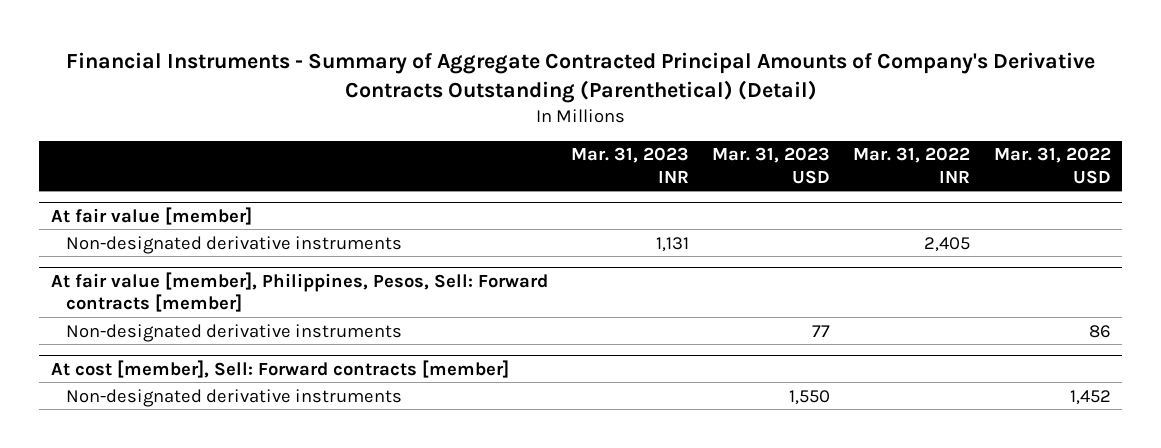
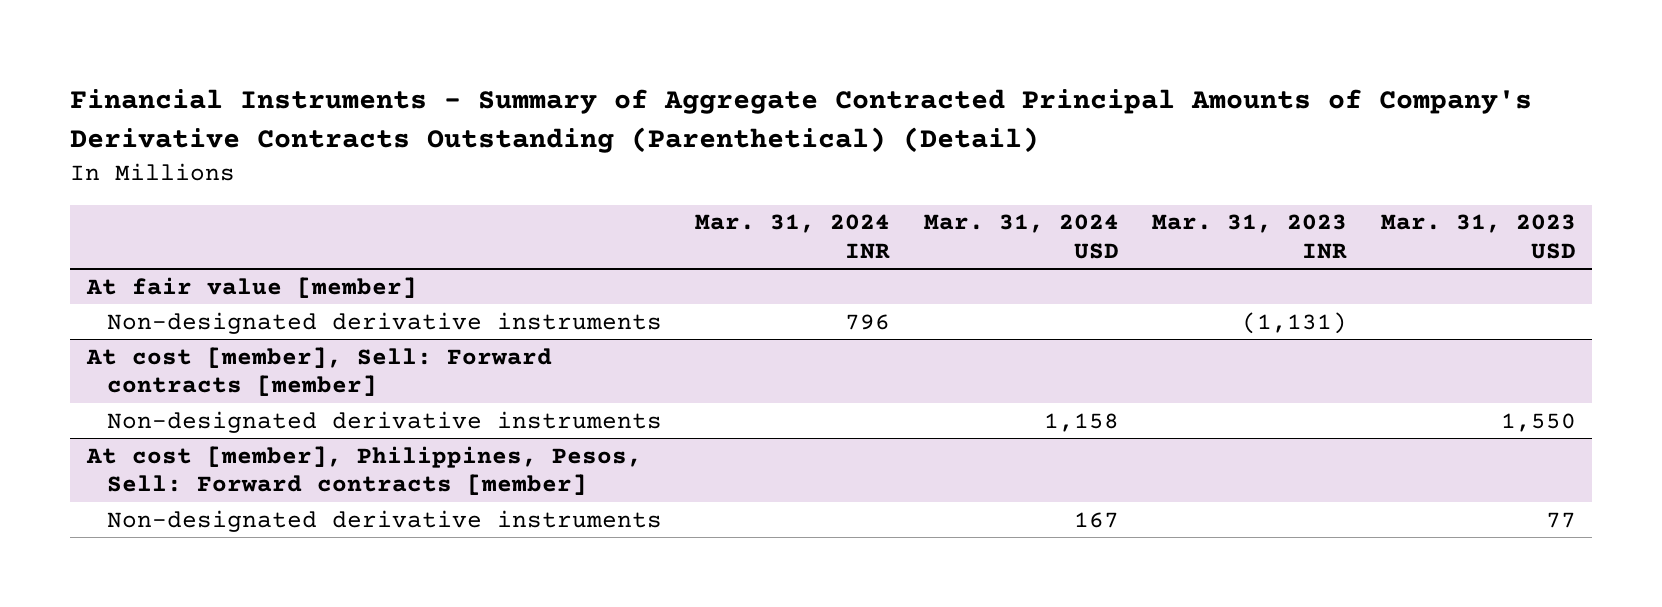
[853,147,971,183] Mar. 31, 2022 INR -> none
[993,147,1111,184] Mar. 31, 2022 USD -> none
none -> [695,214,891,259] Mar. 31, 2024 INR
none -> [923,214,1119,259] Mar. 31, 2024 USD
[50,271,548,313] At fair value [member], Philippines, Pesos, Sell: Forward contracts [member] -> none
[66,323,403,342] Non-designated derivative instruments -> none
[656,236,690,252] 1,131 -> [1242,311,1348,334] (1,131)
none -> [85,445,642,496] At cost [member], Philippines, Pesos, Sell: Forward contracts [member]
none -> [106,509,662,532] Non-designated derivative instruments

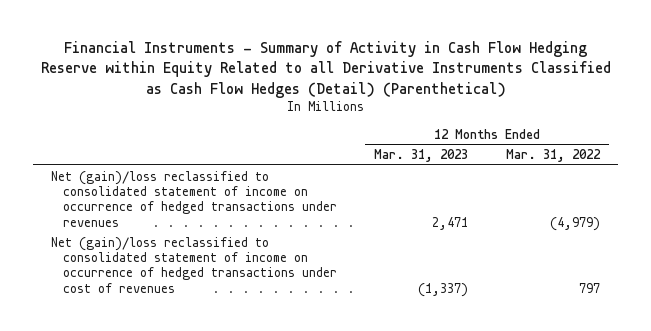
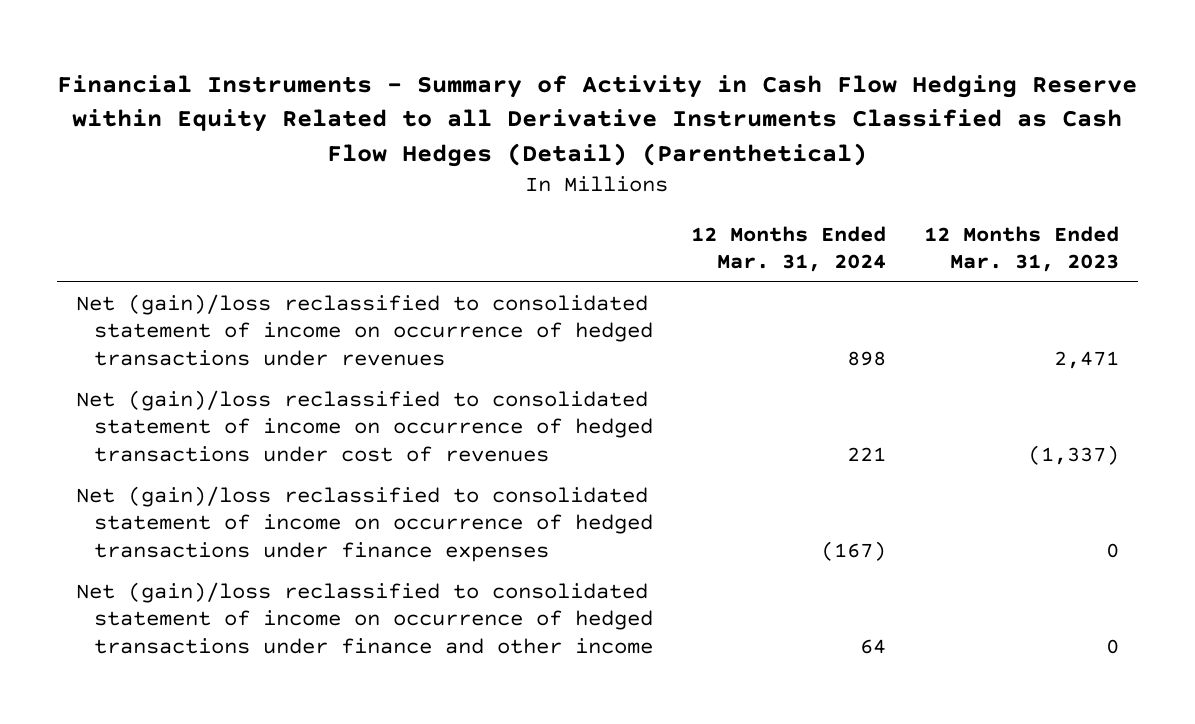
[505,149,601,163] Mar. 31, 2022 -> none
none -> [690,225,886,272] 12 Months Ended Mar. 31, 2024
none -> [76,486,653,562] Net (gain)/loss reclassified to consolidated statement of income on occurrence of hedged transactions under finance expenses
none -> [76,582,653,654] Net (gain)/loss reclassified to consolidated statement of income on occurrence of hedged transactions under finance and other income

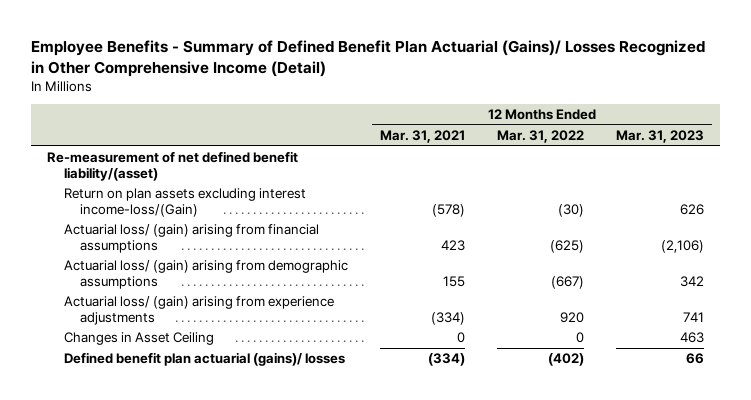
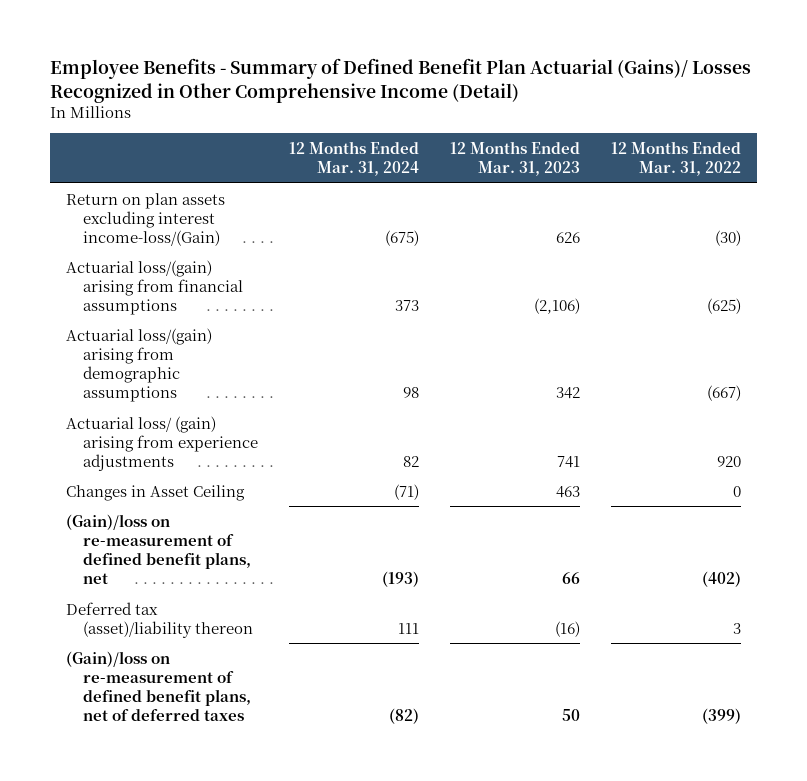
[379,130,465,144] Mar. 31, 2021 -> none
none -> [289,140,420,177] 12 Months Ended Mar. 31, 2024
[47,151,299,181] Re-measurement of net defined benefit liability/(asset) -> none
[63,224,319,253] Actuarial loss/ (gain) arising from financial assumptions -> [65,259,243,316] Actuarial loss/(gain) arising from financial assumptions
[63,260,348,289] Actuarial loss/ (gain) arising from demographic assumptions -> [65,327,212,403] Actuarial loss/(gain) arising from demographic assumptions
[63,352,345,367] Defined benefit plan actuarial (gains)/ losses -> [65,513,251,585] (Gain)/loss on re-measurement of defined benefit plans, net
none -> [65,601,253,638] Deferred tax (asset)/liability thereon
none -> [65,650,251,722] (Gain)/loss on re-measurement of defined benefit plans, net of deferred taxes

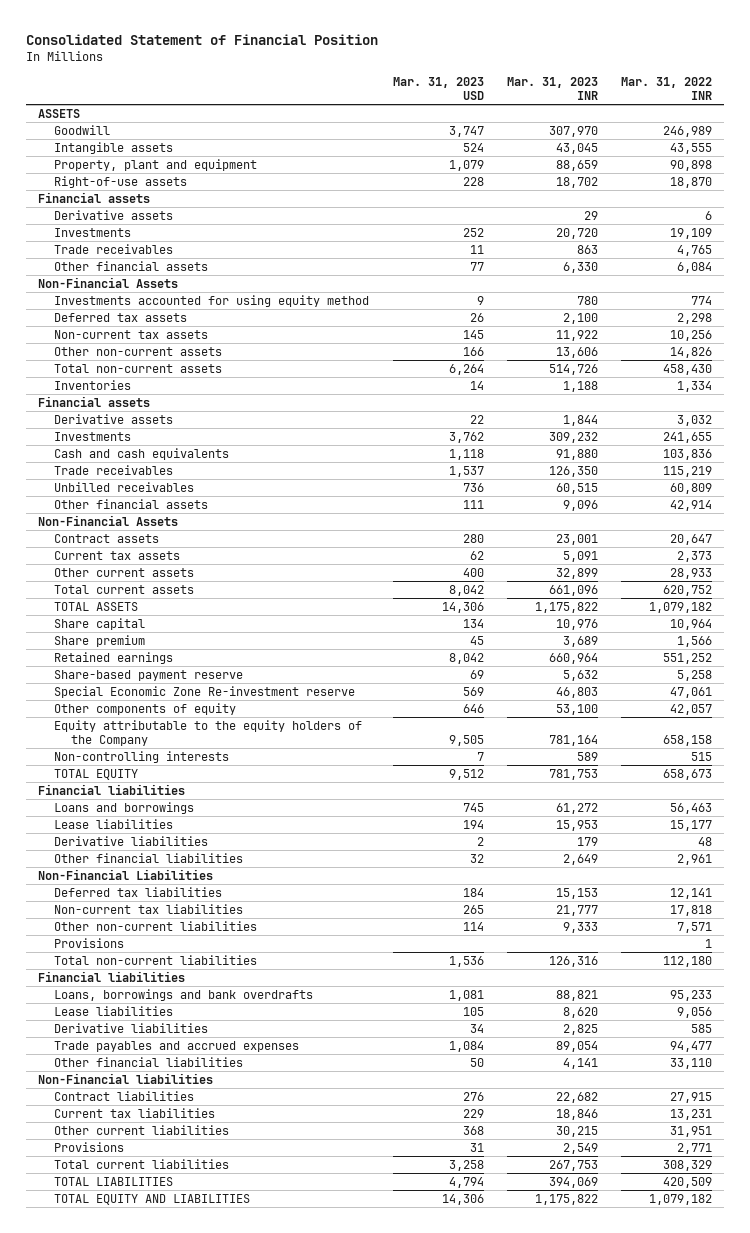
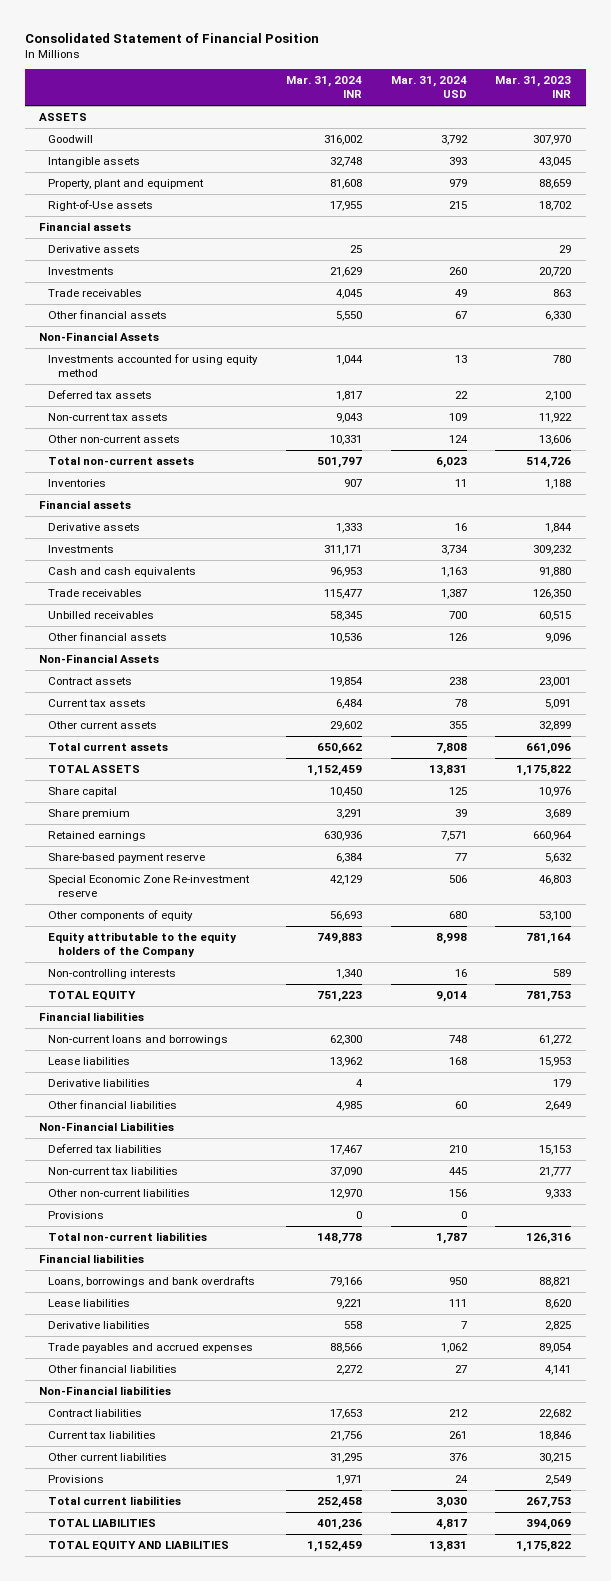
[392,76,484,100] Mar. 31, 2023 USD -> none
[621,76,713,100] Mar. 31, 2022 INR -> none
none -> [286,76,363,99] Mar. 31, 2024 INR
none -> [390,76,467,99] Mar. 31, 2024 USD
[54,176,188,189] Right-of-use assets -> [48,199,154,211] Right-of-Use assets
[54,802,195,815] Loans and borrowings -> [48,1034,229,1045] Non-current loans and borrowings

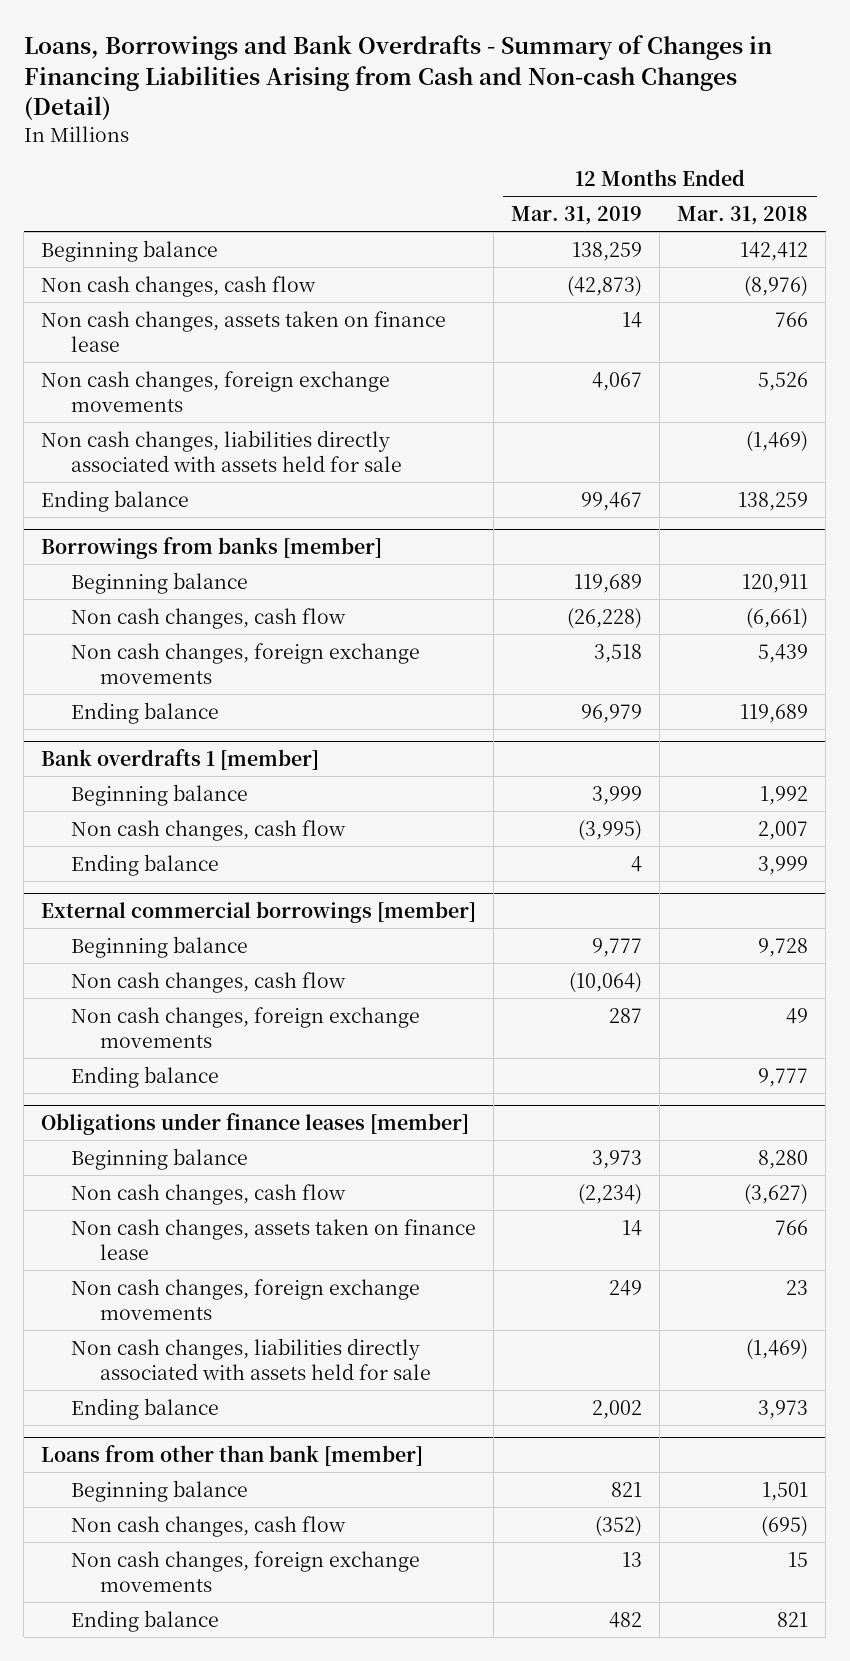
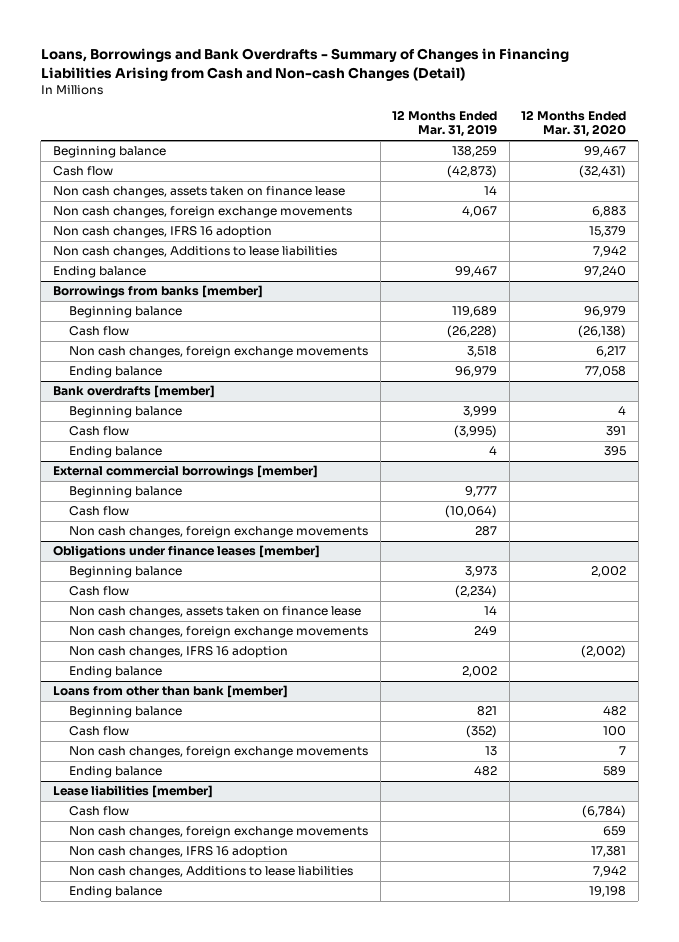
[677,205,809,225] Mar. 31, 2018 -> none
none -> [521,109,627,138] 12 Months Ended Mar. 31, 2020
[41,275,317,297] Non cash changes, cash flow -> [52,166,113,177] Cash flow
[41,429,402,472] Non cash changes, liabilities directly associated with assets held for sale -> none
none -> [52,226,272,239] Non cash changes, IFRS 16 adoption
none -> [52,246,337,259] Non cash changes, Additions to lease liabilities
[70,607,346,629] Non cash changes, cash flow -> [69,326,130,337] Cash flow
[41,749,320,771] Bank overdrafts 1 [member] -> [52,385,215,399] Bank overdrafts [member]
[70,819,346,841] Non cash changes, cash flow -> [69,426,130,437] Cash flow
[70,971,346,993] Non cash changes, cash flow -> [69,506,130,517] Cash flow
[70,1065,219,1088] Ending balance -> none
[70,1183,346,1205] Non cash changes, cash flow -> [69,586,130,597] Cash flow
[70,1337,432,1380] Non cash changes, liabilities directly associated with assets held for sale -> none
none -> [69,646,289,659] Non cash changes, IFRS 16 adoption
[70,1515,346,1537] Non cash changes, cash flow -> [69,726,130,737] Cash flow
none -> [52,785,213,799] Lease liabilities [member]
none -> [69,806,130,817] Cash flow
none -> [69,826,369,839] Non cash changes, foreign exchange movements
none -> [69,846,289,859] Non cash changes, IFRS 16 adoption
none -> [69,866,354,879] Non cash changes, Additions to lease liabilities
none -> [69,886,163,899] Ending balance

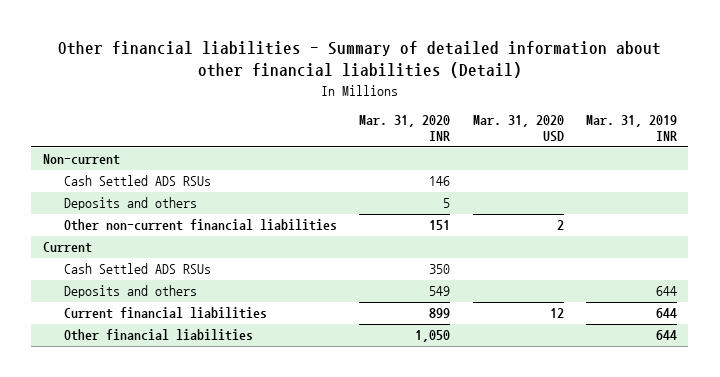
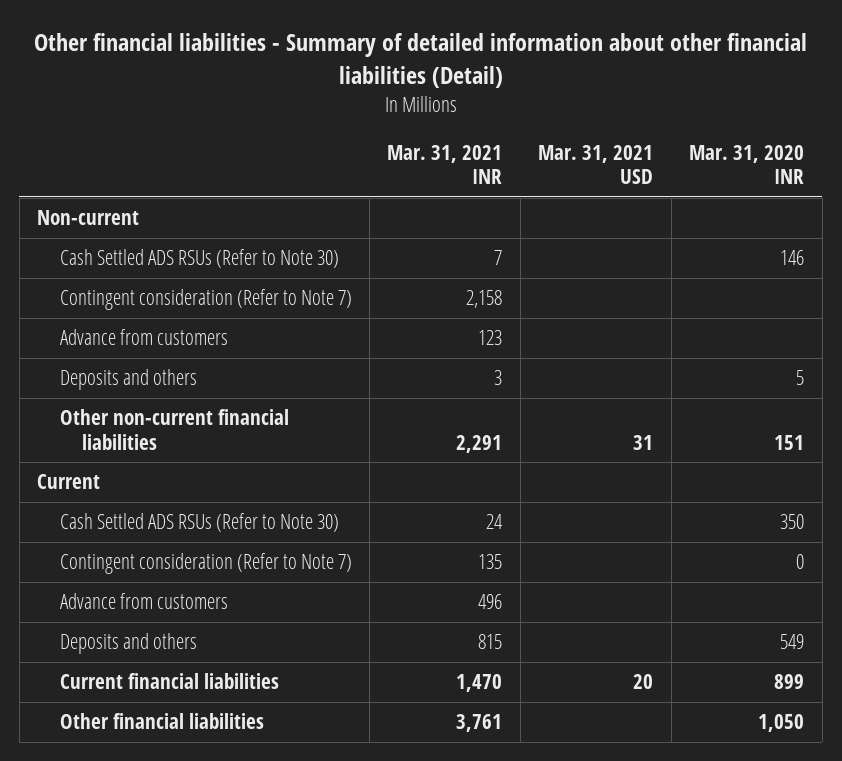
[472,115,564,143] Mar. 31, 2020 USD -> none
[585,115,677,142] Mar. 31, 2019 INR -> none
none -> [387,144,503,185] Mar. 31, 2021 INR
none -> [538,144,654,185] Mar. 31, 2021 USD
[63,175,211,187] Cash Settled ADS RSUs -> [59,249,339,269] Cash Settled ADS RSUs (Refer to Note 30)
none -> [59,289,352,311] Contingent consideration (Refer to Note 7)
none -> [59,329,228,346] Advance from customers
[63,263,211,275] Cash Settled ADS RSUs -> [59,513,339,533] Cash Settled ADS RSUs (Refer to Note 30)
none -> [59,553,352,575] Contingent consideration (Refer to Note 7)
none -> [59,593,228,610] Advance from customers

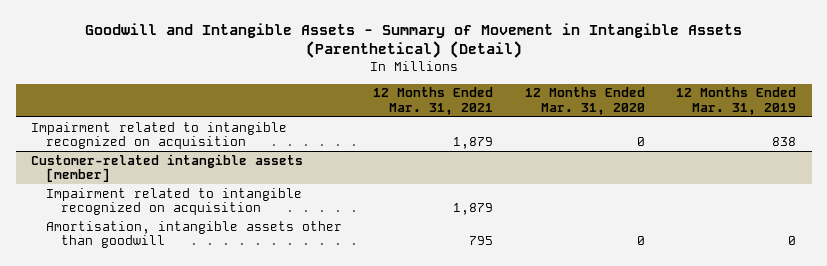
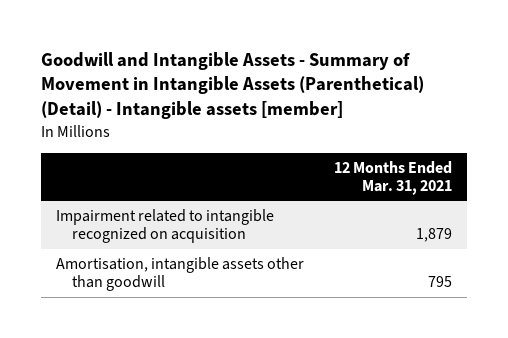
[84,23,742,59] Goodwill and Intangible Assets - Summary of Movement in Intangible Assets (Parenthetical) (Detail) -> [40,51,424,120] Goodwill and Intangible Assets - Summary of Movement in Intangible Assets (Parenthetical) (Detail) - Intangible assets [member]
[524,87,645,115] 12 Months Ended Mar. 31, 2020 -> none
[676,87,797,115] 12 Months Ended Mar. 31, 2019 -> none
[31,153,304,183] Customer-related intangible assets [member] -> none
[46,187,303,216] Impairment related to intangible recognized on acquisition -> none

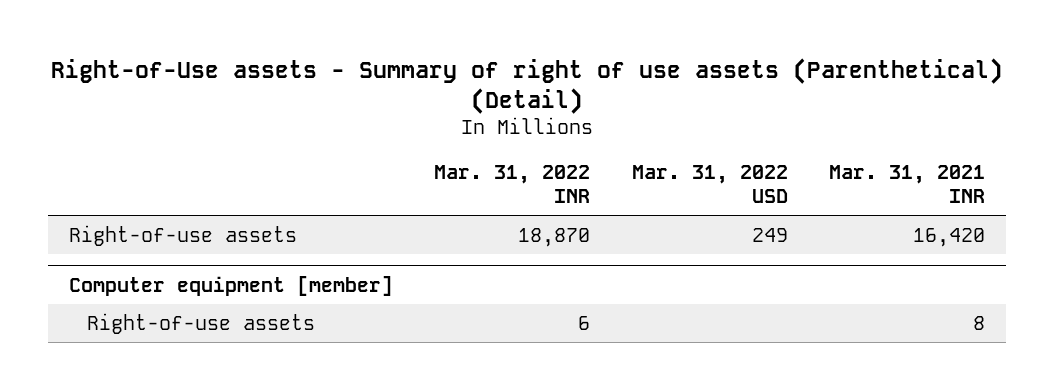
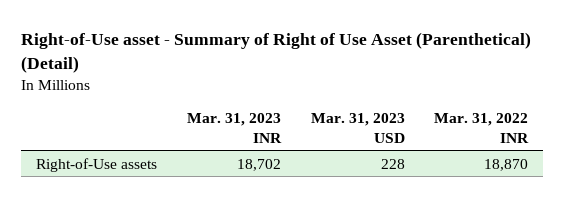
[50,57,1003,115] Right-of-Use assets - Summary of right of use assets (Parenthetical) (Detail) -> [21,32,532,74] Right-of-Use asset - Summary of Right of Use Asset (Parenthetical) (Detail)
[631,165,788,203] Mar. 31, 2022 USD -> none
[829,165,986,203] Mar. 31, 2021 INR -> none
none -> [186,113,282,143] Mar. 31, 2023 INR
none -> [310,113,405,143] Mar. 31, 2023 USD
[68,275,393,296] Computer equipment [member] -> none
[87,312,316,334] Right-of-use assets -> none
[68,224,297,246] Right-of-use assets -> [36,157,158,172] Right-of-Use assets

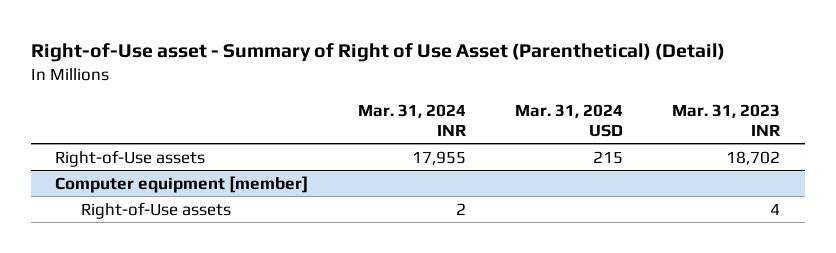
[310,113,405,143] Mar. 31, 2023 USD -> none
[434,113,530,143] Mar. 31, 2022 INR -> none
none -> [357,103,466,136] Mar. 31, 2024 INR
none -> [515,103,624,137] Mar. 31, 2024 USD
none -> [55,175,309,193] Computer equipment [member]
none -> [81,201,232,219] Right-of-Use assets

